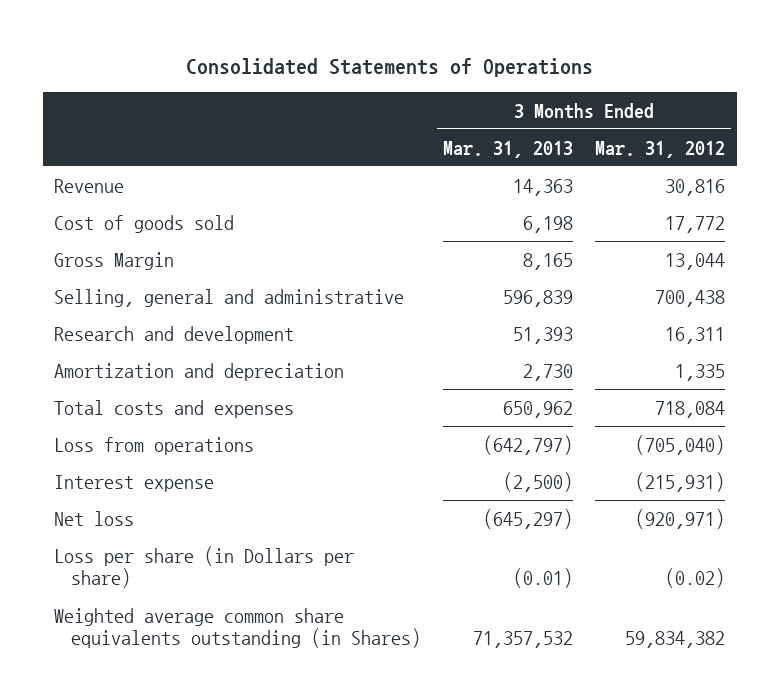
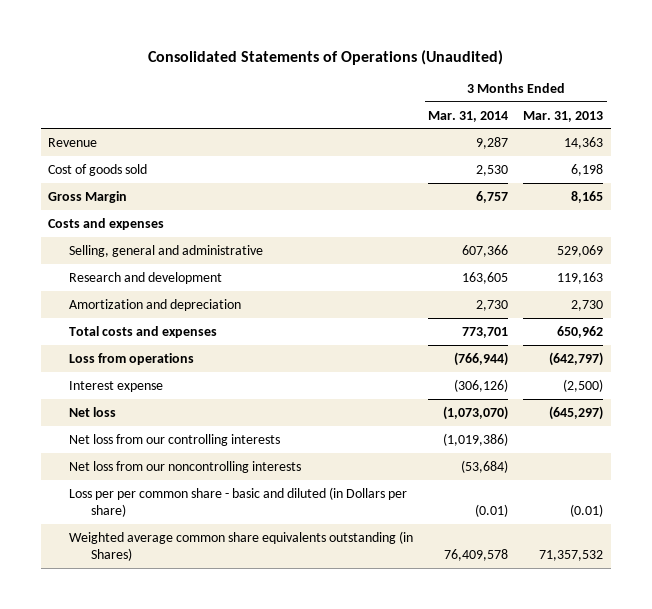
[185,57,593,77] Consolidated Statements of Operations -> [147,49,503,65] Consolidated Statements of Operations (Unaudited)
[595,140,726,158] Mar. 31, 2012 -> none
none -> [428,110,509,122] Mar. 31, 2014
none -> [48,217,165,230] Costs and expenses
[502,289,573,307] 596,839 -> [557,244,604,257] 529,069
[512,326,573,344] 51,393 -> [557,271,604,284] 119,163
none -> [69,433,281,446] Net loss from our controlling interests
none -> [69,460,302,473] Net loss from our noncontrolling interests
[53,545,354,589] Loss per share (in Dollars per share) -> [69,486,408,517] Loss per per common share - basic and diluted (in Dollars per share)

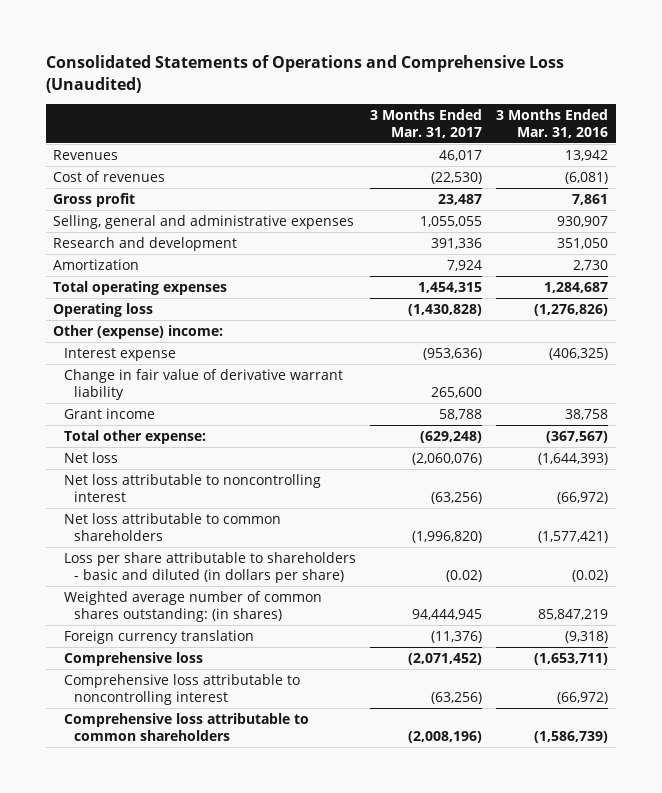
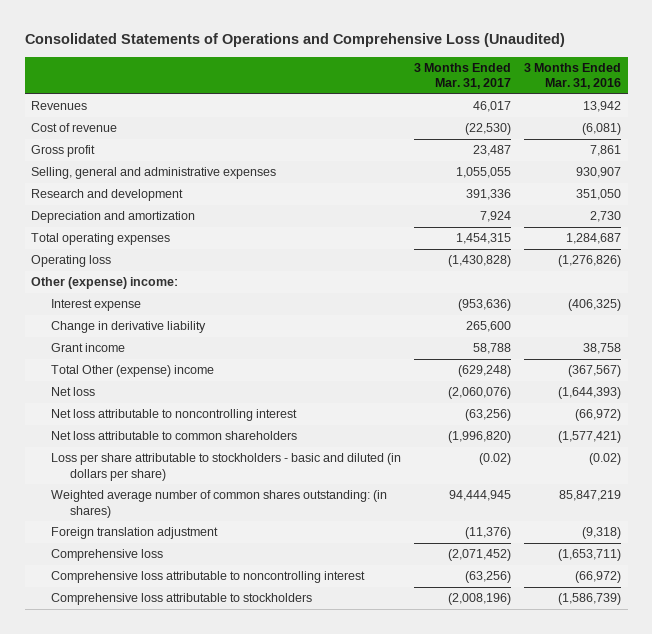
[53,171,166,183] Cost of revenues -> [31,123,118,133] Cost of revenue
[53,259,140,271] Amortization -> [31,211,196,224] Depreciation and amortization
[63,369,343,400] Change in fair value of derivative warrant liability -> [50,321,206,334] Change in derivative liability
[63,430,206,445] Total other expense: -> [50,365,214,378] Total Other (expense) income
[63,552,356,583] Loss per share attributable to shareholders - basic and diluted (in dollars per share) -> [50,453,401,481] Loss per share attributable to stockholders - basic and diluted (in dollars per share)
[63,630,254,645] Foreign currency translation -> [50,527,218,540] Foreign translation adjustment
[63,713,309,741] Comprehensive loss attributable to common shareholders -> [50,593,312,606] Comprehensive loss attributable to stockholders

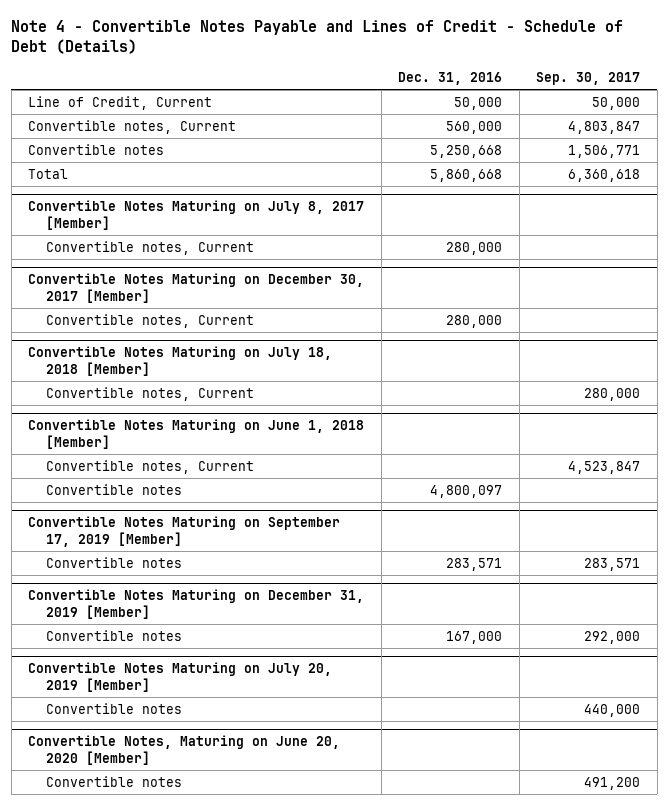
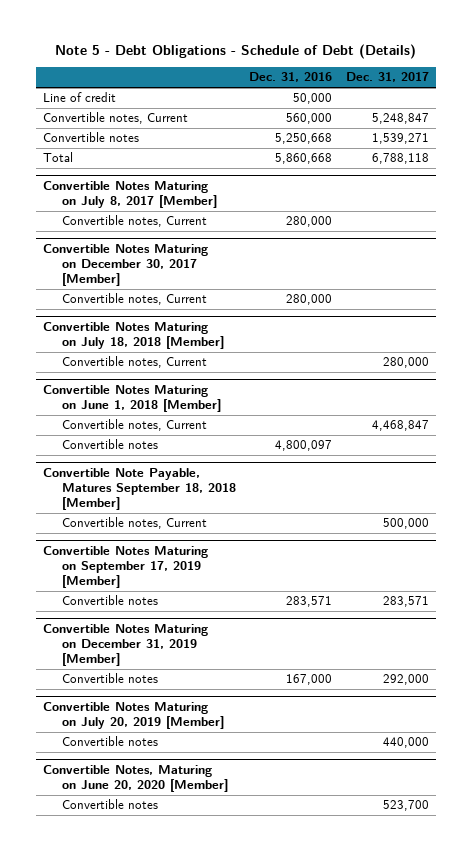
[11,19,624,55] Note 4 - Convertible Notes Payable and Lines of Credit - Schedule of Debt (Details) -> [54,44,416,60] Note 5 - Debt Obligations - Schedule of Debt (Details)
[536,71,641,85] Sep. 30, 2017 -> none
none -> [345,72,429,83] Dec. 31, 2017
[28,95,213,110] Line of Credit, Current -> [42,92,116,103] Line of credit
none -> [42,467,236,511] Convertible Note Payable, Matures September 18, 2018 [Member]
none -> [61,517,207,530] Convertible notes, Current

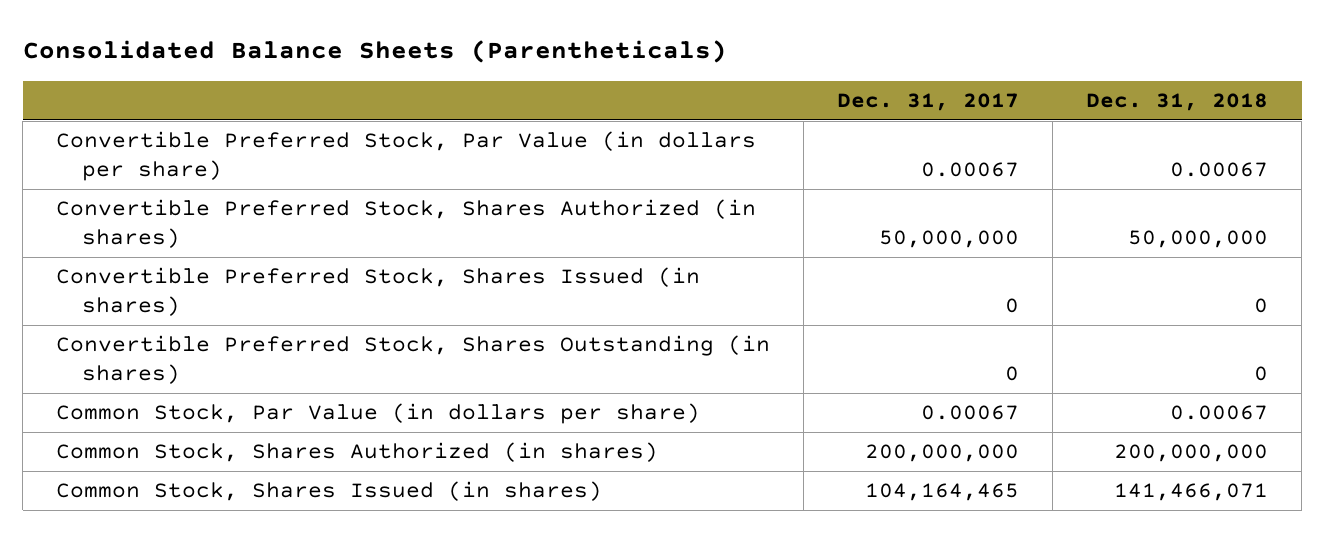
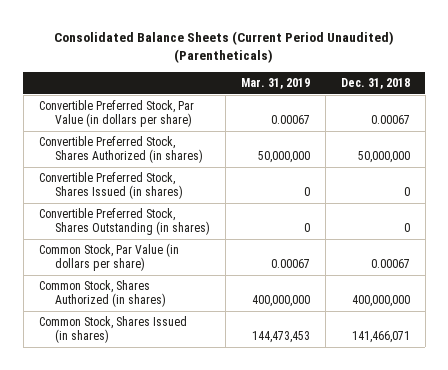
[22,40,727,64] Consolidated Balance Sheets (Parentheticals) -> [54,30,395,64] Consolidated Balance Sheets (Current Period Unaudited) (Parentheticals)
[837,93,1020,112] Dec. 31, 2017 -> none
none -> [240,78,310,90] Mar. 31, 2019
[1114,444,1269,463] 200,000,000 -> [351,295,410,308] 400,000,000

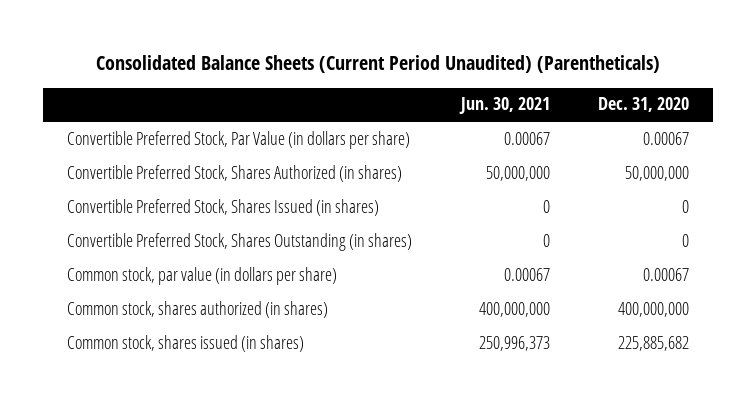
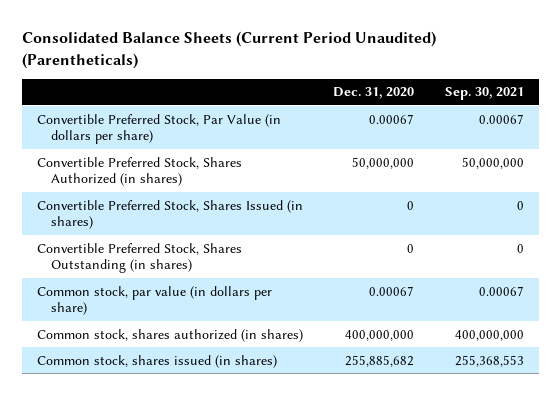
[458,97,550,115] Jun. 30, 2021 -> none
none -> [444,87,524,101] Sep. 30, 2021
[618,335,690,351] 225,885,682 -> [345,354,415,367] 255,885,682

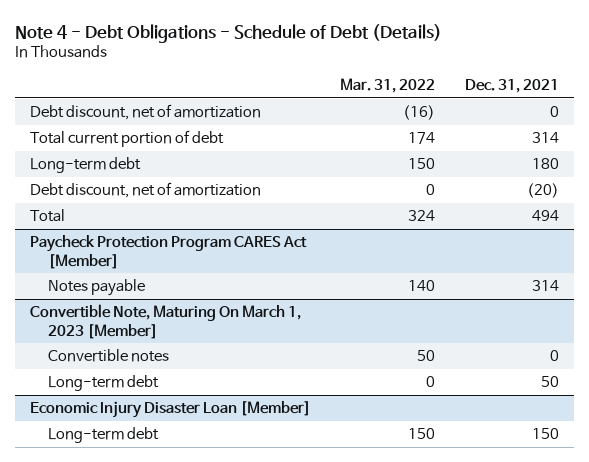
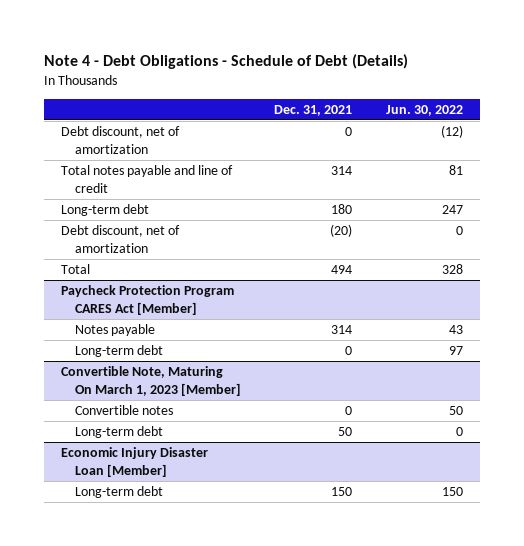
[340,78,436,94] Mar. 31, 2022 -> none
none -> [385,104,463,116] Jun. 30, 2022
[29,130,224,148] Total current portion of debt -> [61,165,234,193] Total notes payable and line of credit
none -> [75,345,164,358] Long-term debt

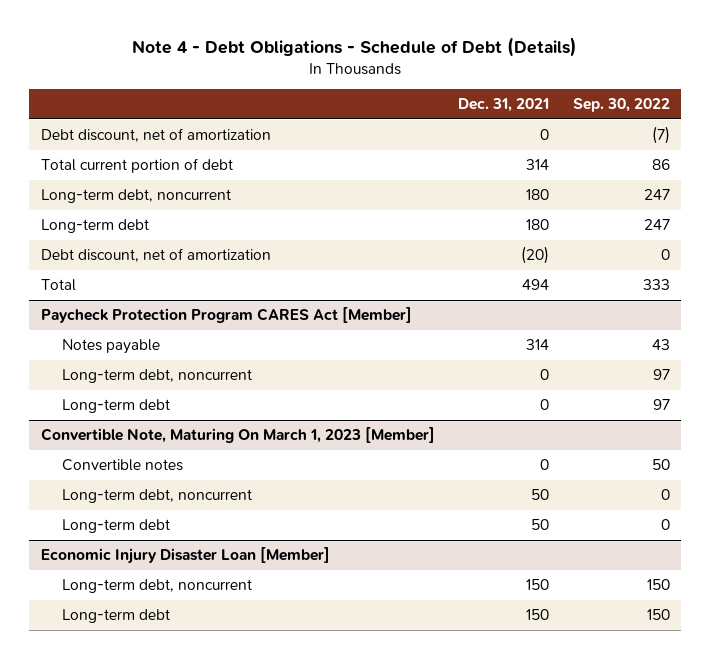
[385,104,463,116] Jun. 30, 2022 -> none
none -> [572,98,670,113] Sep. 30, 2022
[61,165,234,193] Total notes payable and line of credit -> [40,158,233,174] Total current portion of debt
none -> [40,189,231,204] Long-term debt, noncurrent
none -> [61,369,252,384] Long-term debt, noncurrent
none -> [61,489,252,504] Long-term debt, noncurrent
none -> [61,579,252,594] Long-term debt, noncurrent

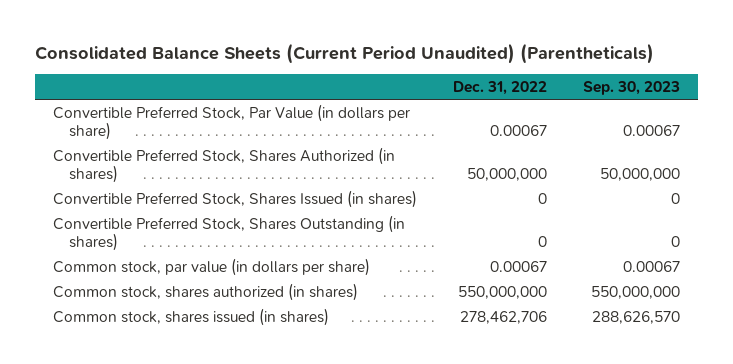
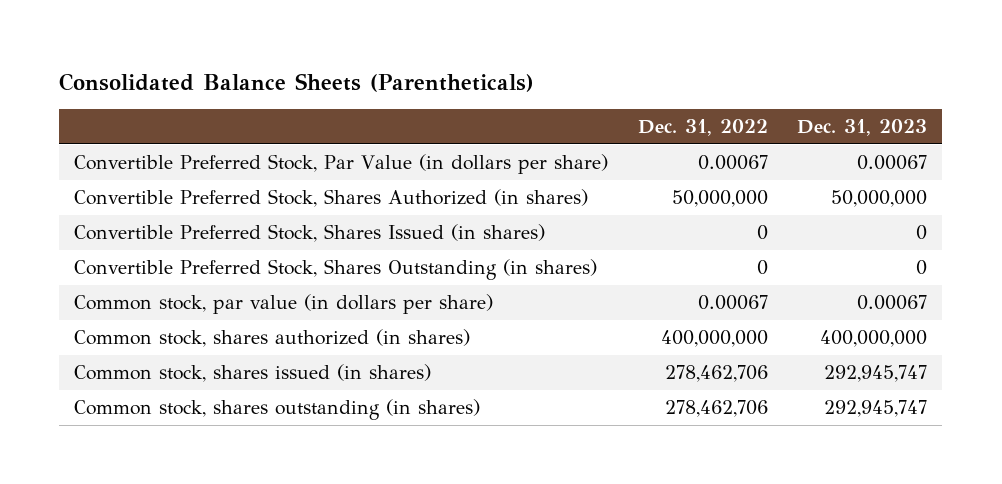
[35,42,655,64] Consolidated Balance Sheets (Current Period Unaudited) (Parentheticals) -> [59,72,535,92] Consolidated Balance Sheets (Parentheticals)
[582,81,680,96] Sep. 30, 2023 -> none
none -> [797,119,928,137] Dec. 31, 2023
[457,285,547,299] 550,000,000 -> [660,330,768,348] 400,000,000
none -> [74,399,481,421] Common stock, shares outstanding (in shares)

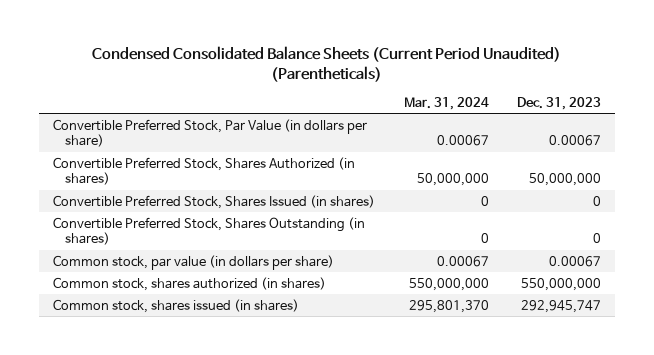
[59,72,535,92] Consolidated Balance Sheets (Parentheticals) -> [92,45,562,82] Condensed Consolidated Balance Sheets (Current Period Unaudited) (Parentheticals)
[637,119,768,137] Dec. 31, 2022 -> none
none -> [403,97,489,111] Mar. 31, 2024
[820,330,928,348] 400,000,000 -> [521,277,602,291] 550,000,000
[74,399,481,421] Common stock, shares outstanding (in shares) -> none

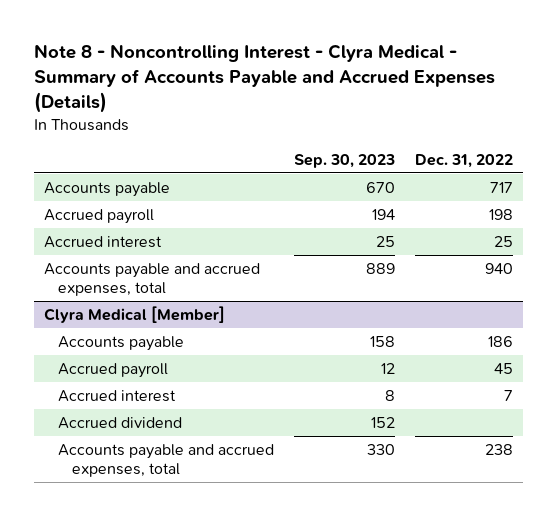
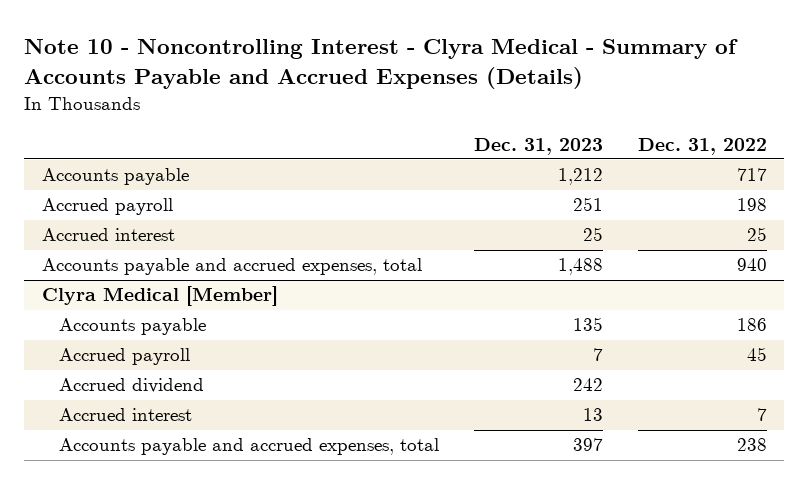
[33,44,495,114] Note 8 - Noncontrolling Interest - Clyra Medical - Summary of Accounts Payable and Accrued Expenses (Details) -> [24,39,739,89] Note 10 - Noncontrolling Interest - Clyra Medical - Summary of Accounts Payable and Accrued Expenses (Details)
[293,153,395,168] Sep. 30, 2023 -> none
none -> [473,137,603,155] Dec. 31, 2023
[57,390,176,403] Accrued interest -> [58,408,192,422] Accrued interest

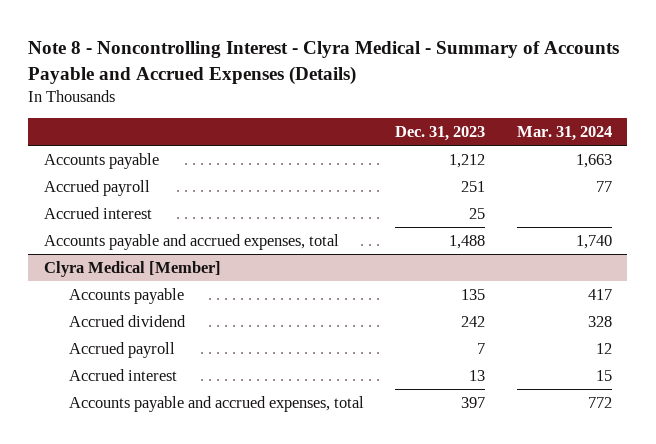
[24,39,739,89] Note 10 - Noncontrolling Interest - Clyra Medical - Summary of Accounts Payable and Accrued Expenses (Details) -> [28,40,620,85] Note 8 - Noncontrolling Interest - Clyra Medical - Summary of Accounts Payable and Accrued Expenses (Details)
[637,137,767,155] Dec. 31, 2022 -> none
none -> [516,126,612,142] Mar. 31, 2024
[58,348,190,366] Accrued payroll -> [69,341,176,358] Accrued payroll

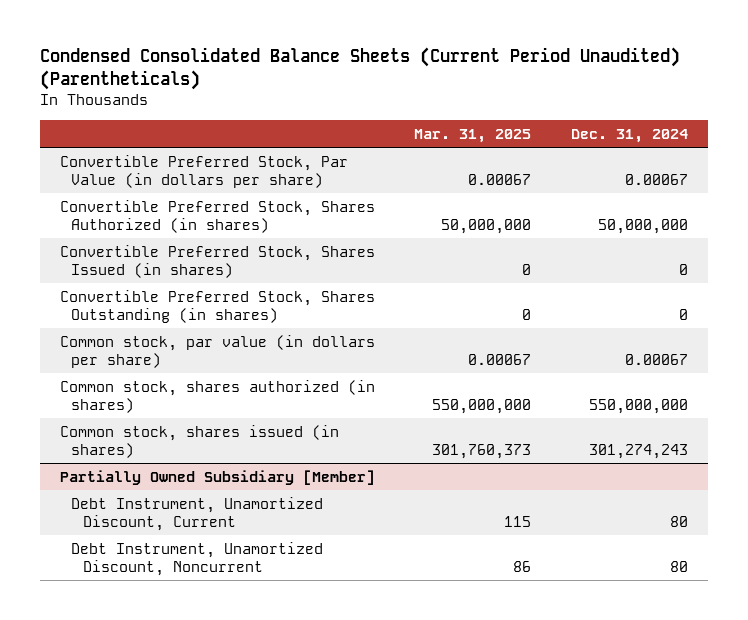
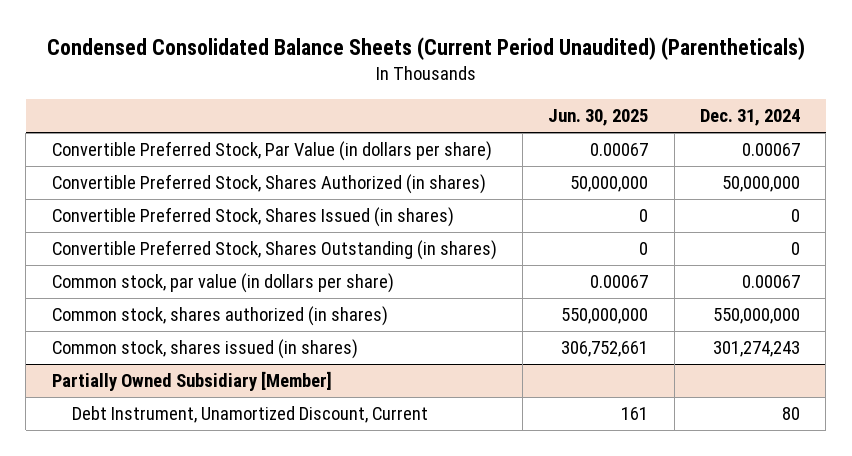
[414,128,532,143] Mar. 31, 2025 -> none
none -> [548,109,649,127] Jun. 30, 2025
[71,541,324,576] Debt Instrument, Unamortized Discount, Noncurrent -> none

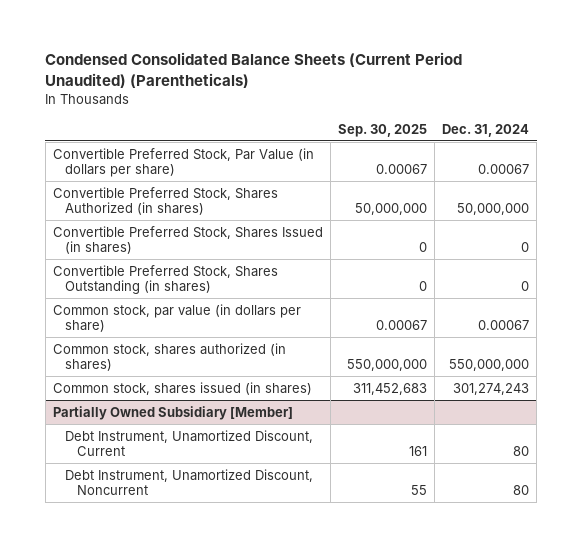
[548,109,649,127] Jun. 30, 2025 -> none
none -> [337,123,427,137] Sep. 30, 2025
none -> [64,468,313,495] Debt Instrument, Unamortized Discount, Noncurrent

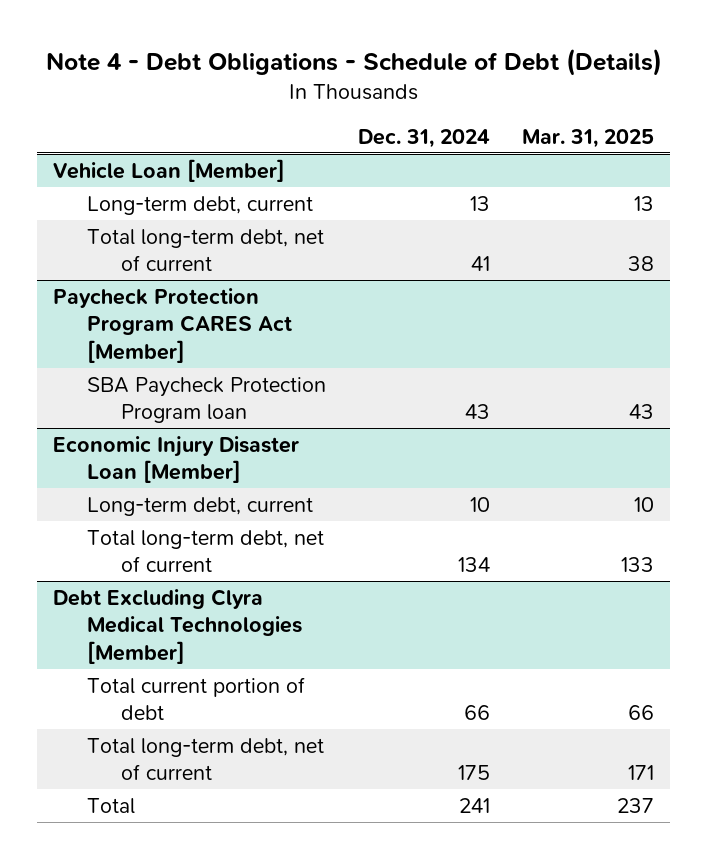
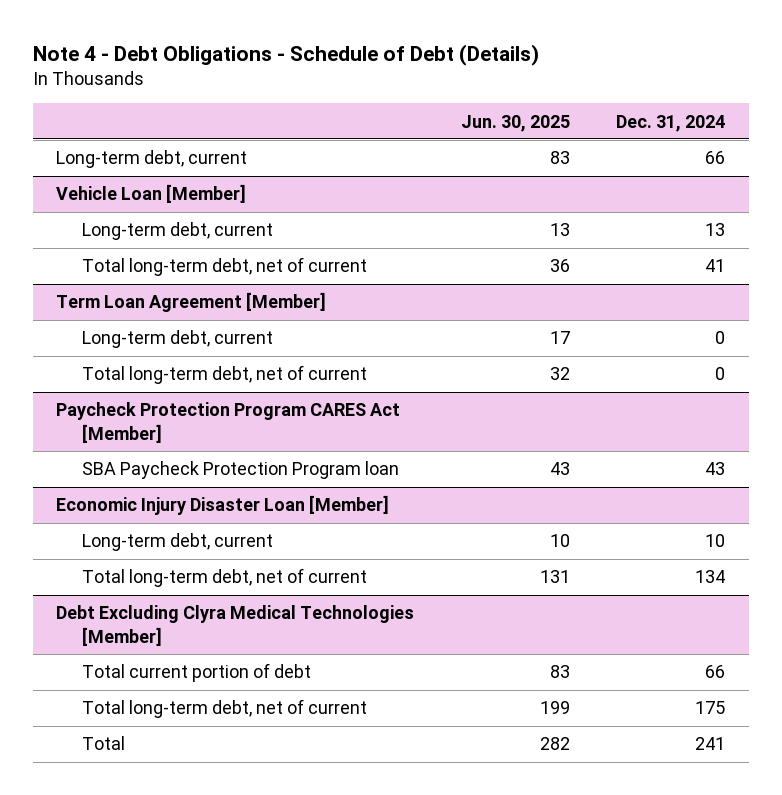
[522,128,655,148] Mar. 31, 2025 -> none
none -> [460,114,570,132] Jun. 30, 2025
none -> [56,150,248,169] Long-term debt, current
none -> [56,292,327,313] Term Loan Agreement [Member]
none -> [82,330,274,349] Long-term debt, current
none -> [82,365,368,385] Total long-term debt, net of current

